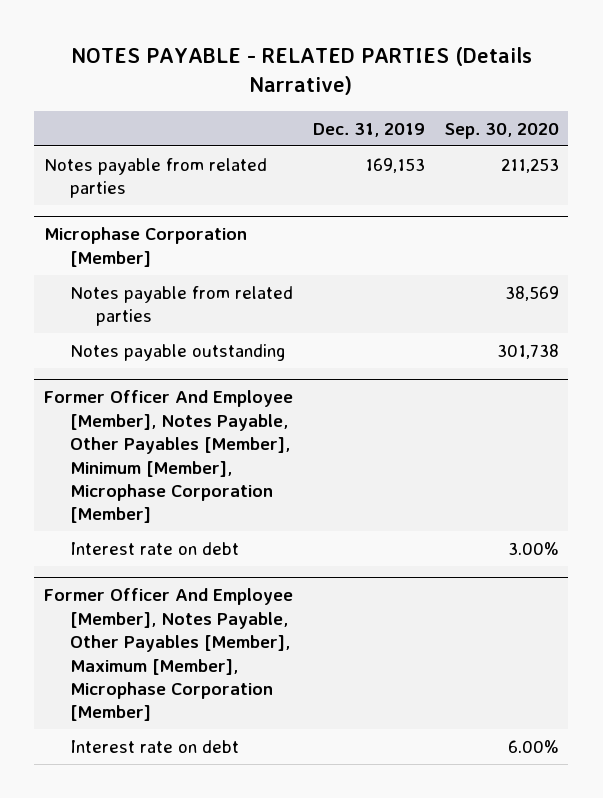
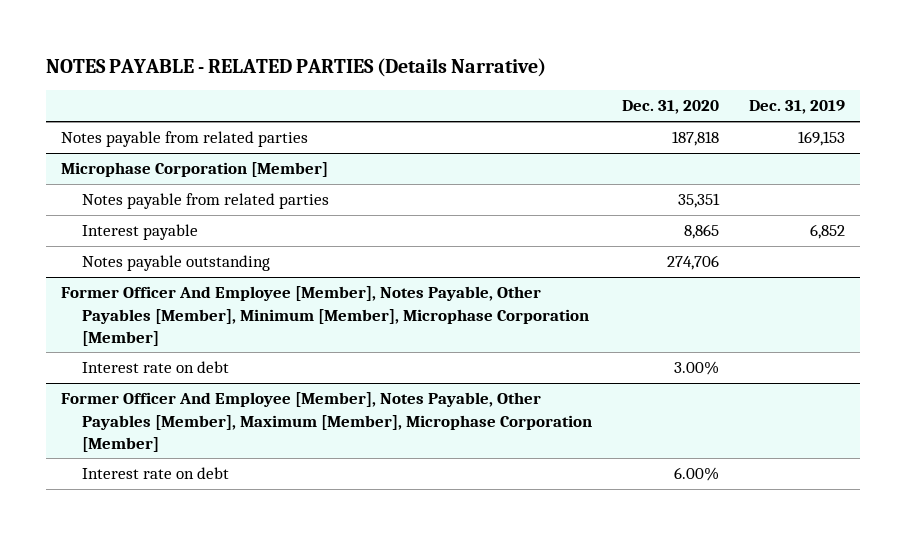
[444,122,559,139] Sep. 30, 2020 -> none
none -> [622,100,720,115] Dec. 31, 2020
none -> [82,224,199,241] Interest payable

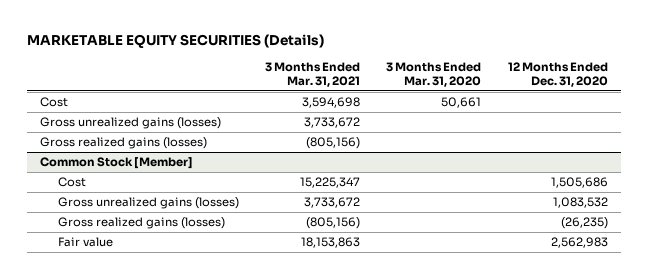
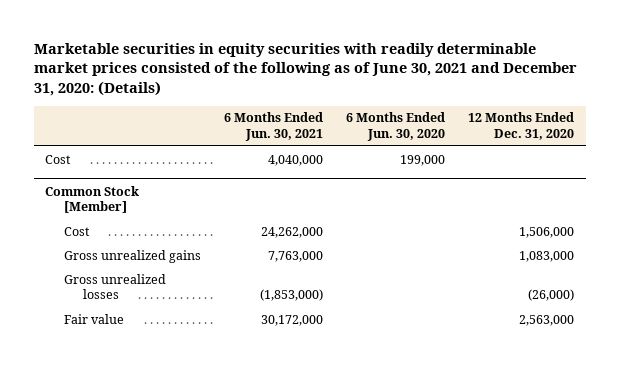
[26,33,324,48] MARKETABLE EQUITY SECURITIES (Details) -> [33,42,577,97] Marketable securities in equity securities with readily determinable market prices consisted of the following as of June 30, 2021 and December 31, 2020: (Details)
[265,61,361,87] 3 Months Ended Mar. 31, 2021 -> none
[386,61,482,87] 3 Months Ended Mar. 31, 2020 -> none
none -> [224,112,324,142] 6 Months Ended Jun. 30, 2021
none -> [346,112,446,142] 6 Months Ended Jun. 30, 2020
[40,117,222,130] Gross unrealized gains (losses) -> none
[40,137,208,150] Gross realized gains (losses) -> none
[550,177,608,189] 1,505,686 -> [519,226,575,238] 1,506,000
[57,197,239,210] Gross unrealized gains (losses) -> [64,249,202,263] Gross unrealized gains
[552,197,608,209] 1,083,532 -> [519,250,575,262] 1,083,000
[57,217,225,230] Gross realized gains (losses) -> [64,273,167,300] Gross unrealized losses
[560,217,608,230] (26,235) -> [528,289,575,302] (26,000)
[550,237,608,249] 2,562,983 -> [519,314,575,326] 2,563,000

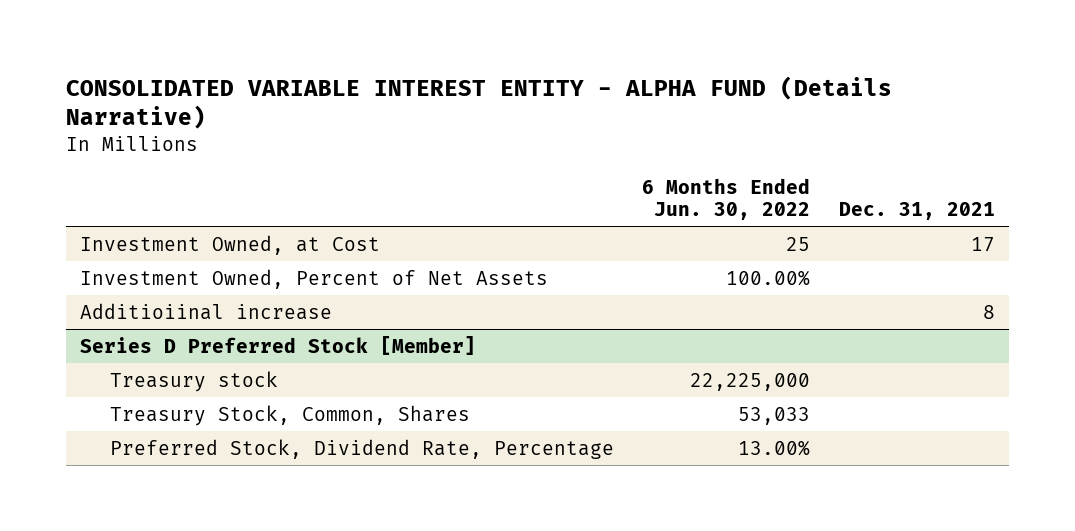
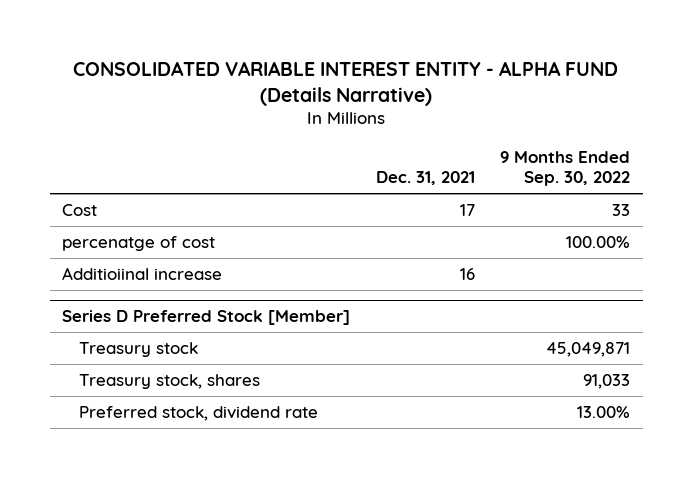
[642,177,811,221] 6 Months Ended Jun. 30, 2022 -> none
none -> [500,151,631,187] 9 Months Ended Sep. 30, 2022
[80,234,381,255] Investment Owned, at Cost -> [62,203,98,216] Cost
[80,268,549,289] Investment Owned, Percent of Net Assets -> [62,235,216,251] percenatge of cost
[982,304,995,319] 8 -> [459,267,475,280] 16
[109,404,470,426] Treasury Stock, Common, Shares -> [78,373,260,389] Treasury stock, shares
[109,438,614,459] Preferred Stock, Dividend Rate, Percentage -> [78,405,318,421] Preferred stock, dividend rate

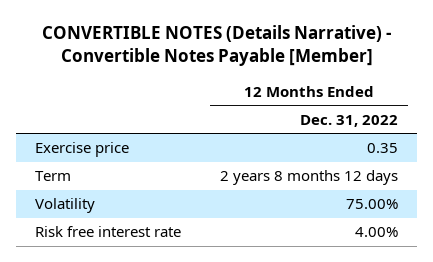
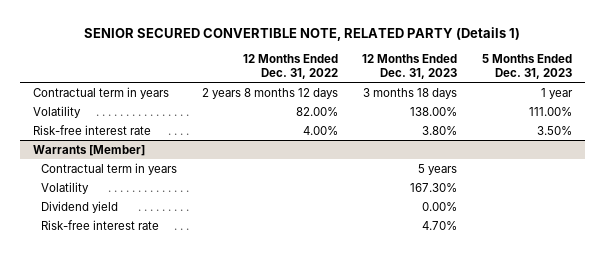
[41,25,391,67] CONVERTIBLE NOTES (Details Narrative) - Convertible Notes Payable [Member] -> [84,26,521,41] SENIOR SECURED CONVERTIBLE NOTE, RELATED PARTY (Details 1)
none -> [362,53,458,80] 12 Months Ended Dec. 31, 2023
none -> [482,53,573,80] 5 Months Ended Dec. 31, 2023
[35,142,130,158] Exercise price -> none
[35,171,72,182] Term -> [32,86,169,99] Contractual term in years
[346,199,399,210] 75.00% -> [295,106,338,116] 82.00%
[35,226,182,238] Risk free interest rate -> [32,124,151,135] Risk-free interest rate
none -> [32,144,145,156] Warrants [Member]
none -> [40,162,177,175] Contractual term in years
none -> [40,181,89,194] Volatility
none -> [40,200,118,213] Dividend yield
none -> [40,219,159,230] Risk-free interest rate

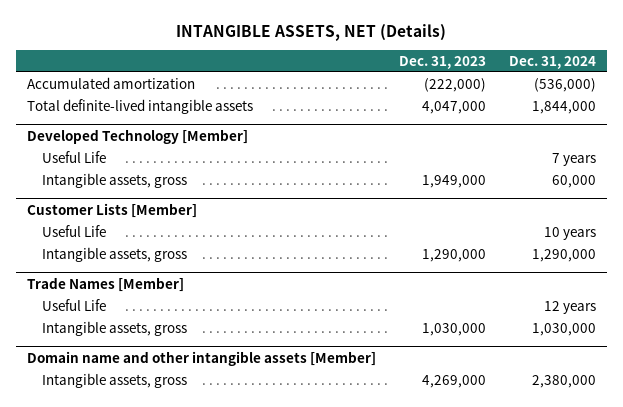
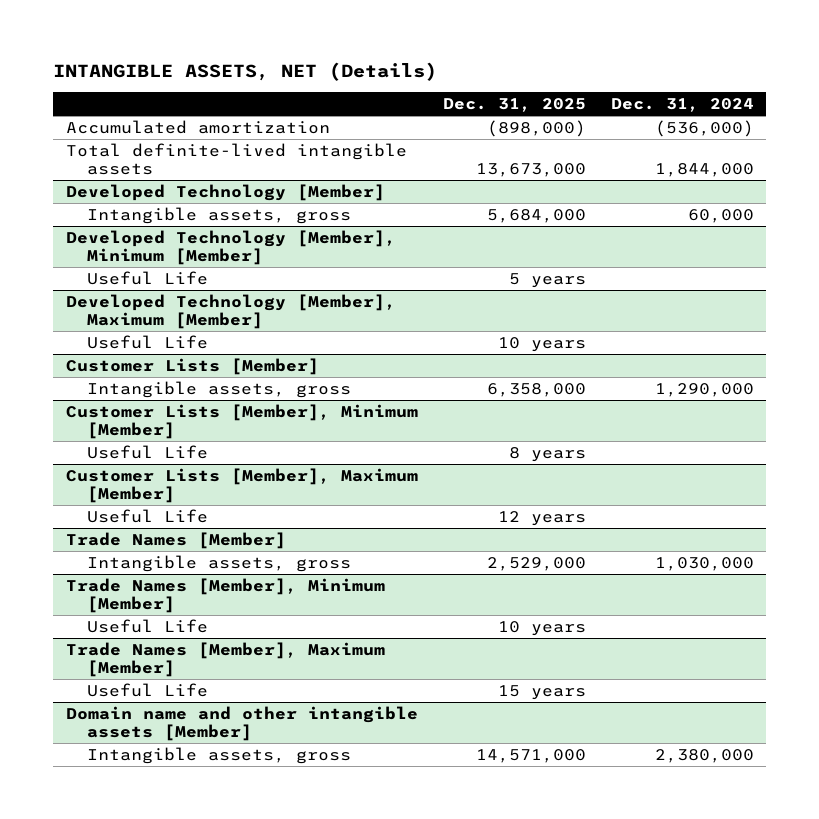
[398,55,486,69] Dec. 31, 2023 -> none
none -> [442,98,586,113] Dec. 31, 2025
[41,150,106,163] Useful Life -> none
none -> [65,229,396,265] Developed Technology [Member], Minimum [Member]
none -> [86,270,208,285] Useful Life
none -> [65,293,396,329] Developed Technology [Member], Maximum [Member]
none -> [86,334,208,349] Useful Life
[41,224,106,237] Useful Life -> none
none -> [65,403,418,439] Customer Lists [Member], Minimum [Member]
none -> [86,444,208,459] Useful Life
none -> [65,467,418,503] Customer Lists [Member], Maximum [Member]
none -> [86,508,208,523] Useful Life
[41,298,106,311] Useful Life -> none
none -> [65,577,385,613] Trade Names [Member], Minimum [Member]
none -> [86,618,208,633] Useful Life
none -> [65,641,385,677] Trade Names [Member], Maximum [Member]
none -> [86,682,208,697] Useful Life

